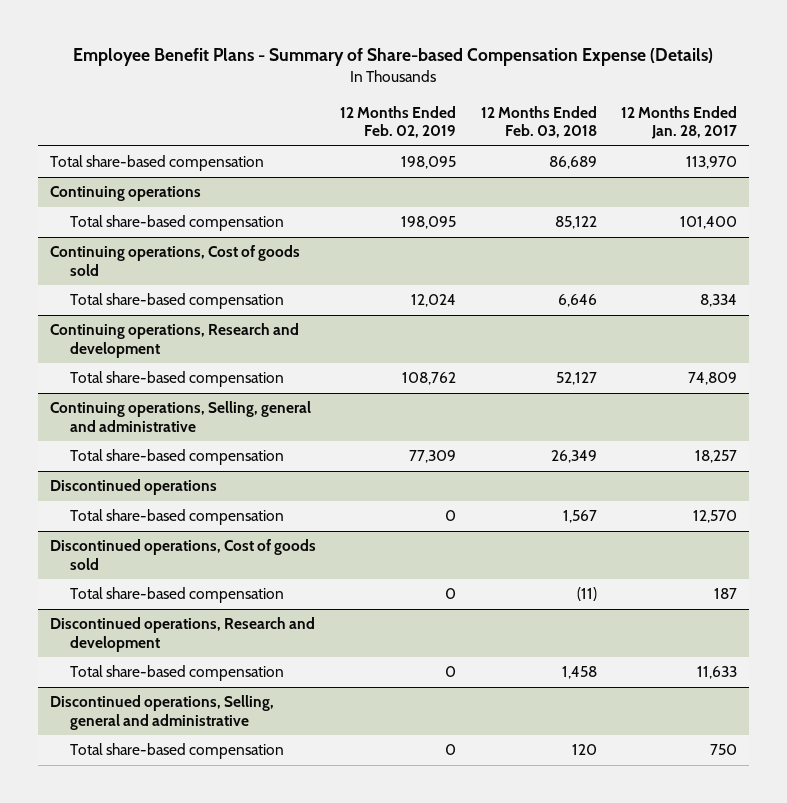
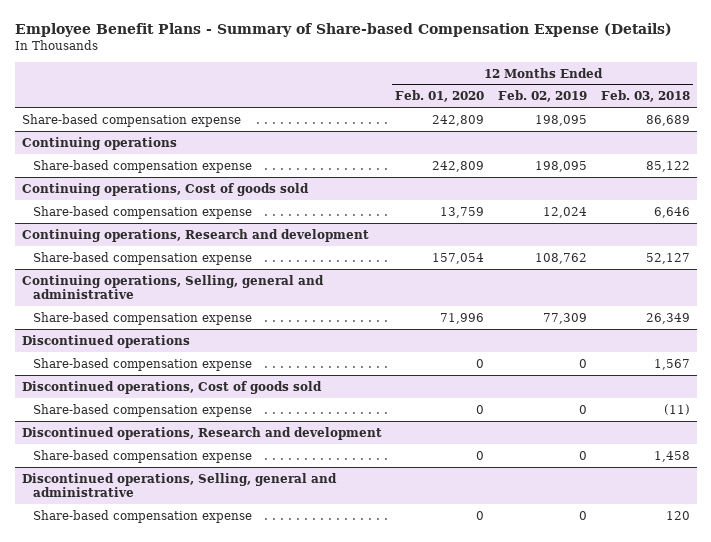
[620,105,737,140] 12 Months Ended Jan. 28, 2017 -> none
none -> [395,90,485,103] Feb. 01, 2020
[49,155,264,172] Total share-based compensation -> [21,113,241,127] Share-based compensation expense
[70,215,285,232] Total share-based compensation -> [32,159,252,173] Share-based compensation expense
[70,293,285,310] Total share-based compensation -> [32,205,252,219] Share-based compensation expense
[70,371,285,388] Total share-based compensation -> [32,251,252,265] Share-based compensation expense
[70,449,285,466] Total share-based compensation -> [32,311,252,325] Share-based compensation expense
[70,509,285,526] Total share-based compensation -> [32,357,252,371] Share-based compensation expense
[70,587,285,604] Total share-based compensation -> [32,403,252,417] Share-based compensation expense
[70,665,285,682] Total share-based compensation -> [32,449,252,463] Share-based compensation expense
[70,743,285,760] Total share-based compensation -> [32,509,252,523] Share-based compensation expense

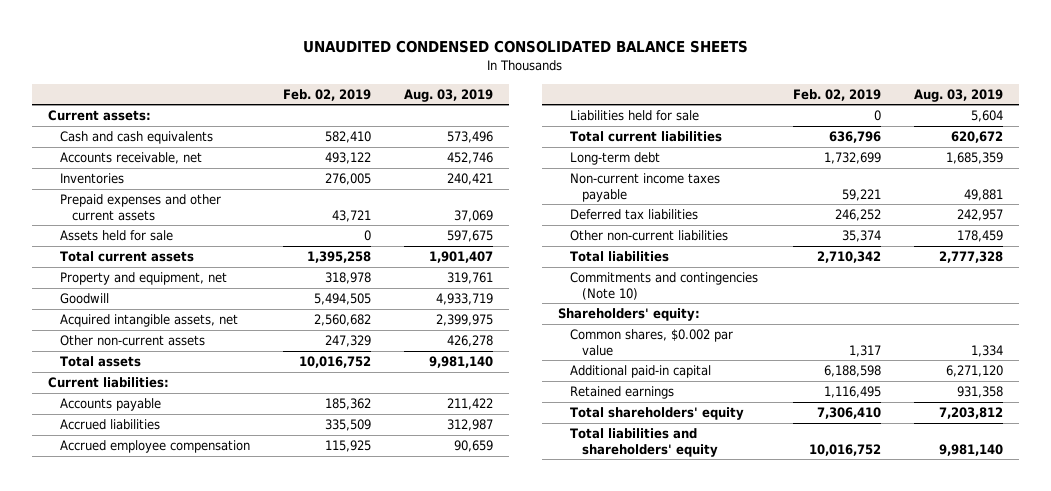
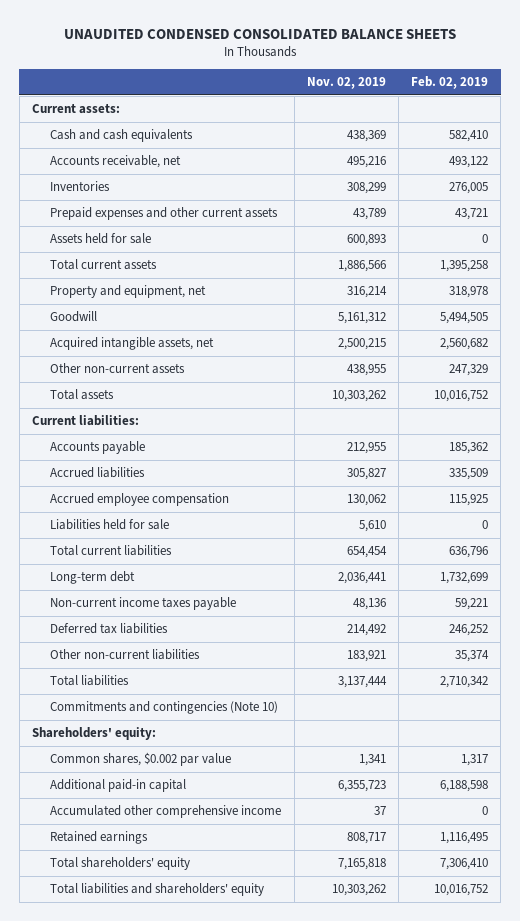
[403,88,493,102] Aug. 03, 2019 -> none
none -> [306,77,386,90] Nov. 02, 2019
none -> [50,805,282,819] Accumulated other comprehensive income

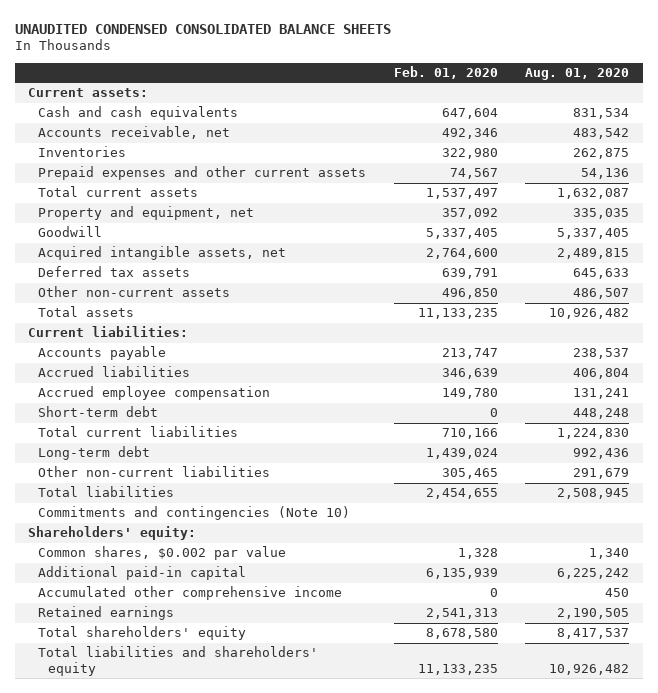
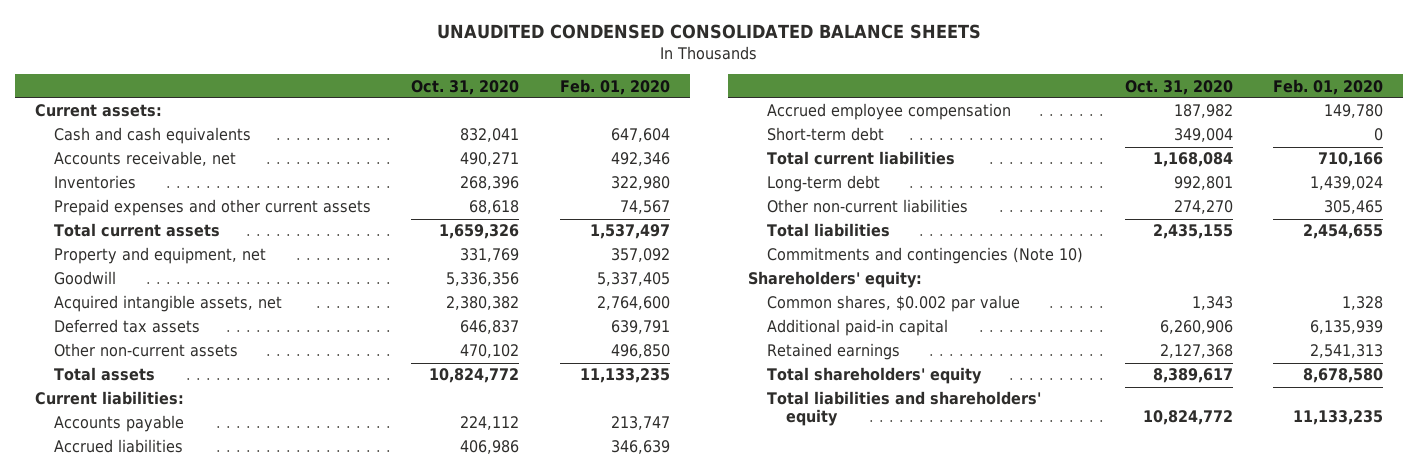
[525,67,630,80] Aug. 01, 2020 -> none
none -> [411,79,520,95] Oct. 31, 2020
[38,586,343,601] Accumulated other comprehensive income -> none

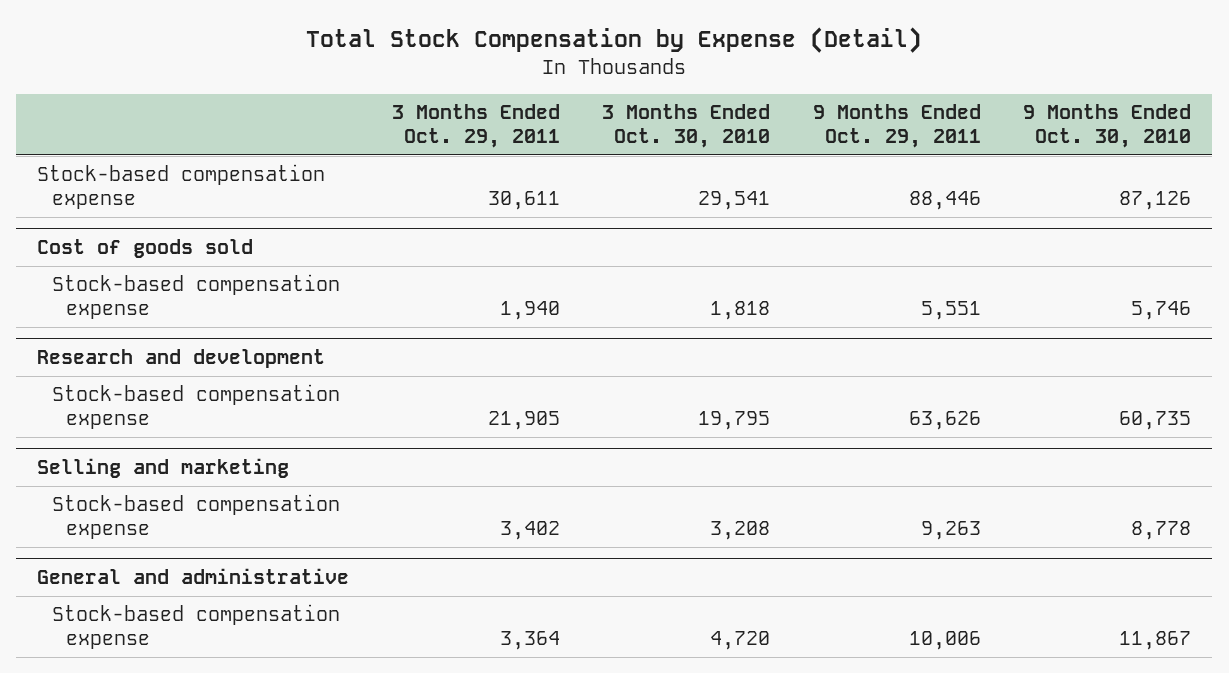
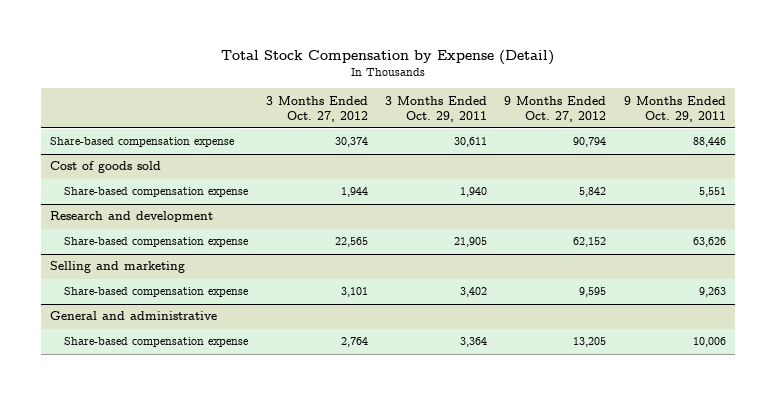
[602,104,771,149] 3 Months Ended Oct. 30, 2010 -> none
[1023,104,1192,149] 9 Months Ended Oct. 30, 2010 -> none
none -> [265,95,368,122] 3 Months Ended Oct. 27, 2012
none -> [504,95,607,122] 9 Months Ended Oct. 27, 2012
[37,164,326,210] Stock-based compensation expense -> [49,137,234,148] Share-based compensation expense
[51,274,340,320] Stock-based compensation expense -> [64,187,249,198] Share-based compensation expense
[51,384,340,430] Stock-based compensation expense -> [64,237,249,248] Share-based compensation expense
[51,494,340,540] Stock-based compensation expense -> [64,287,249,298] Share-based compensation expense
[51,604,340,650] Stock-based compensation expense -> [64,337,249,348] Share-based compensation expense

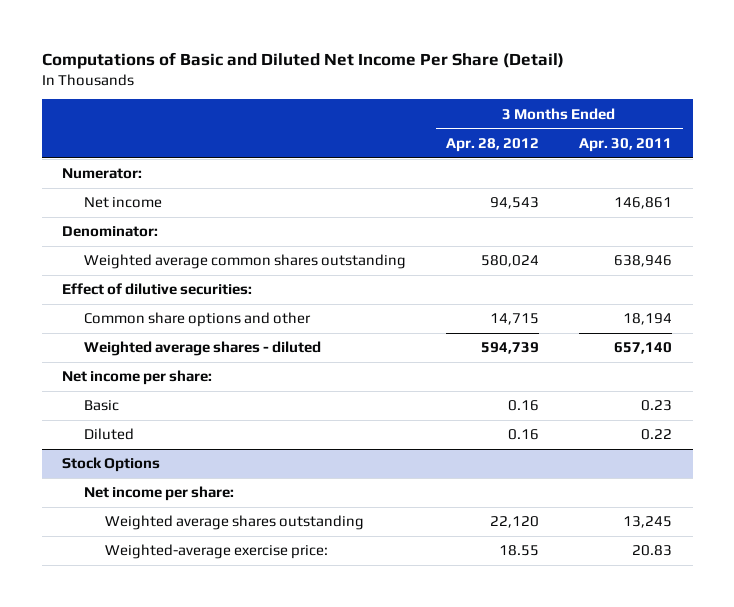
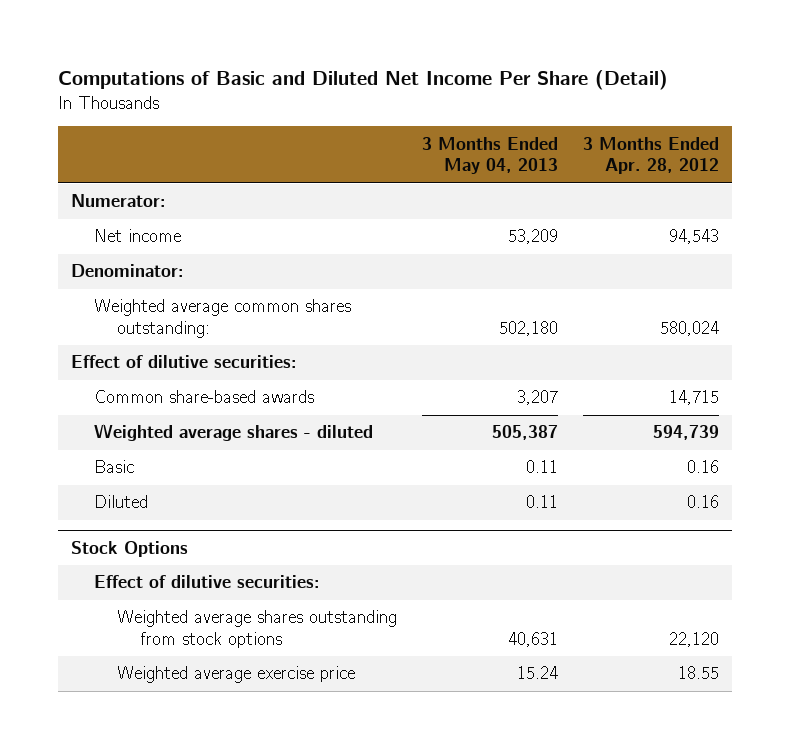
[579,138,673,153] Apr. 30, 2011 -> none
none -> [422,136,559,175] 3 Months Ended May 04, 2013
[83,254,406,270] Weighted average common shares outstanding -> [93,299,351,338] Weighted average common shares outstanding:
[83,312,311,328] Common share options and other -> [93,390,314,404] Common share-based awards
[61,370,212,386] Net income per share: -> none
[83,486,234,502] Net income per share: -> none
none -> [93,575,320,589] Effect of dilutive securities:
[105,515,365,531] Weighted average shares outstanding -> [117,610,398,648] Weighted average shares outstanding from stock options
[105,544,329,560] Weighted-average exercise price: -> [117,666,356,684] Weighted average exercise price

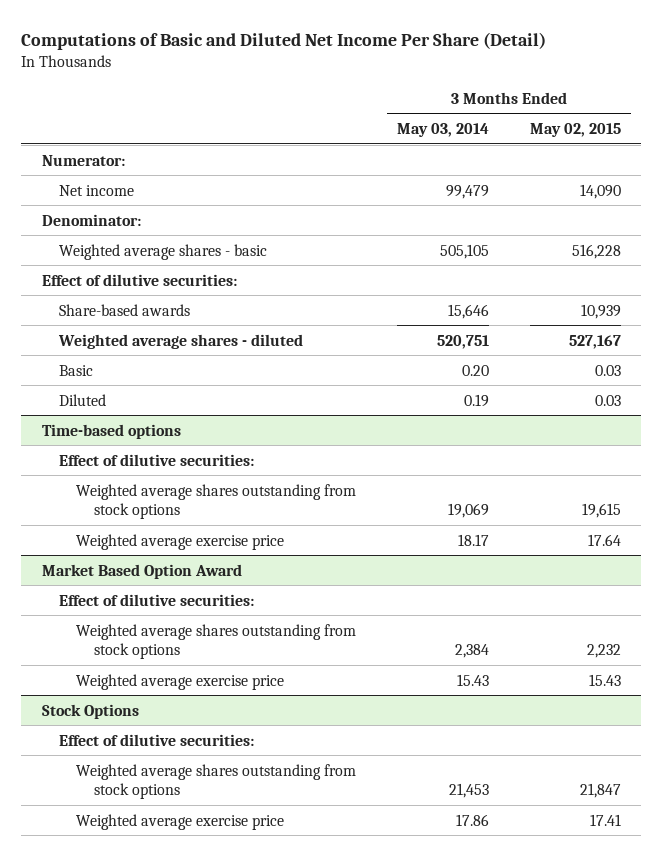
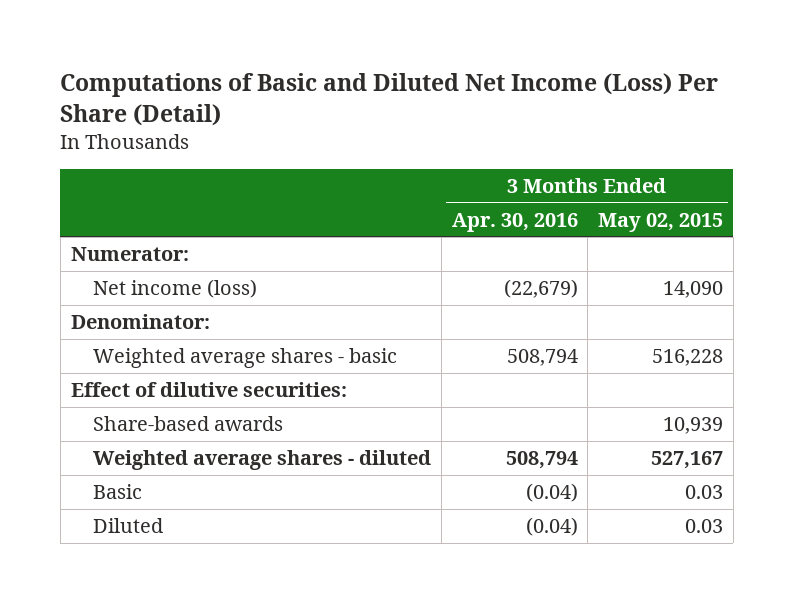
[21,32,547,51] Computations of Basic and Diluted Net Income Per Share (Detail) -> [60,73,719,127] Computations of Basic and Diluted Net Income (Loss) Per Share (Detail)
[397,123,490,138] May 03, 2014 -> none
none -> [451,212,578,232] Apr. 30, 2016
[59,184,135,196] Net income -> [93,278,258,298] Net income (loss)
[41,423,181,439] Time-based options -> none
[59,453,255,466] Effect of dilutive securities: -> none
[76,483,357,520] Weighted average shares outstanding from stock options -> none
[76,533,285,550] Weighted average exercise price -> none
[41,563,242,579] Market Based Option Award -> none
[59,593,255,606] Effect of dilutive securities: -> none
[76,623,357,660] Weighted average shares outstanding from stock options -> none
[76,673,285,690] Weighted average exercise price -> none
[41,703,139,719] Stock Options -> none
[59,733,255,746] Effect of dilutive securities: -> none
[76,763,357,800] Weighted average shares outstanding from stock options -> none
[76,813,285,830] Weighted average exercise price -> none

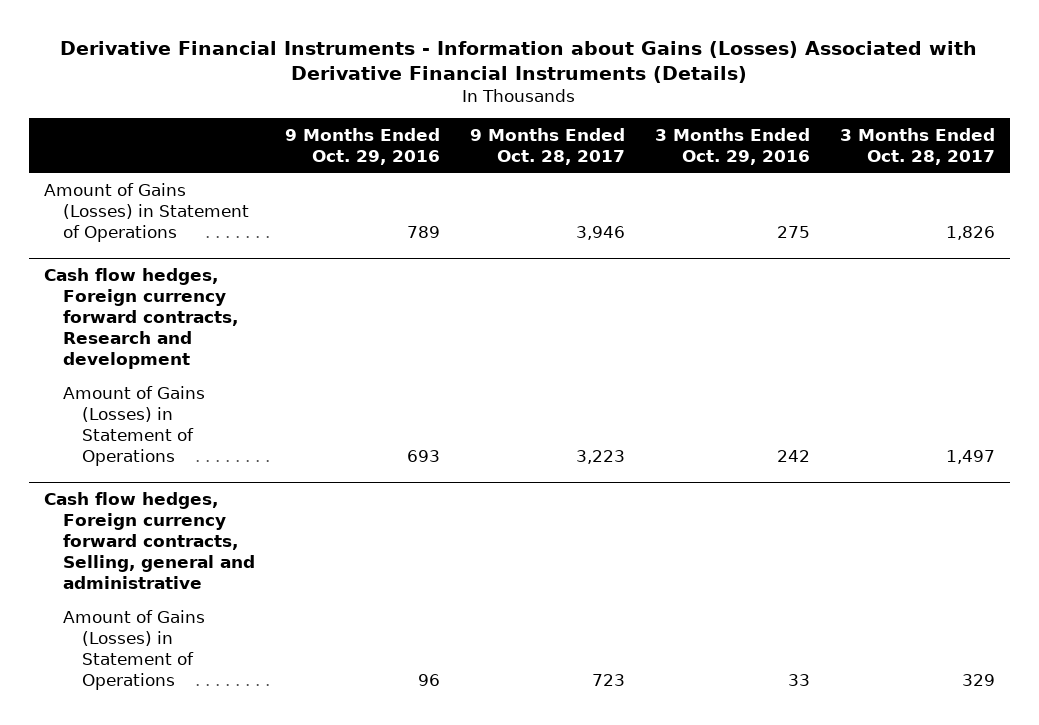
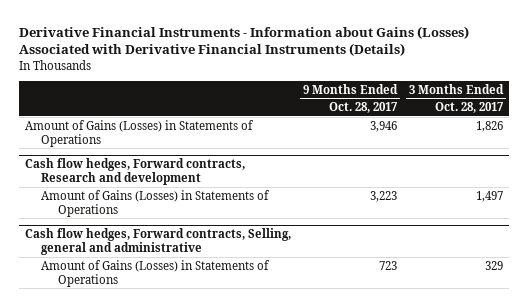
[285,127,441,165] 9 Months Ended Oct. 29, 2016 -> none
[654,127,810,165] 3 Months Ended Oct. 29, 2016 -> none
[44,182,250,242] Amount of Gains (Losses) in Statement of Operations -> [24,119,254,148] Amount of Gains (Losses) in Statements of Operations
[44,268,239,370] Cash flow hedges, Foreign currency forward contracts, Research and development -> [24,157,245,186] Cash flow hedges, Forward contracts, Research and development
[63,385,206,466] Amount of Gains (Losses) in Statement of Operations -> [41,189,271,218] Amount of Gains (Losses) in Statements of Operations
[44,492,256,590] Cash flow hedges, Foreign currency forward contracts, Selling, general and administrative -> [24,227,291,256] Cash flow hedges, Forward contracts, Selling, general and administrative
[63,609,206,690] Amount of Gains (Losses) in Statement of Operations -> [41,259,271,288] Amount of Gains (Losses) in Statements of Operations

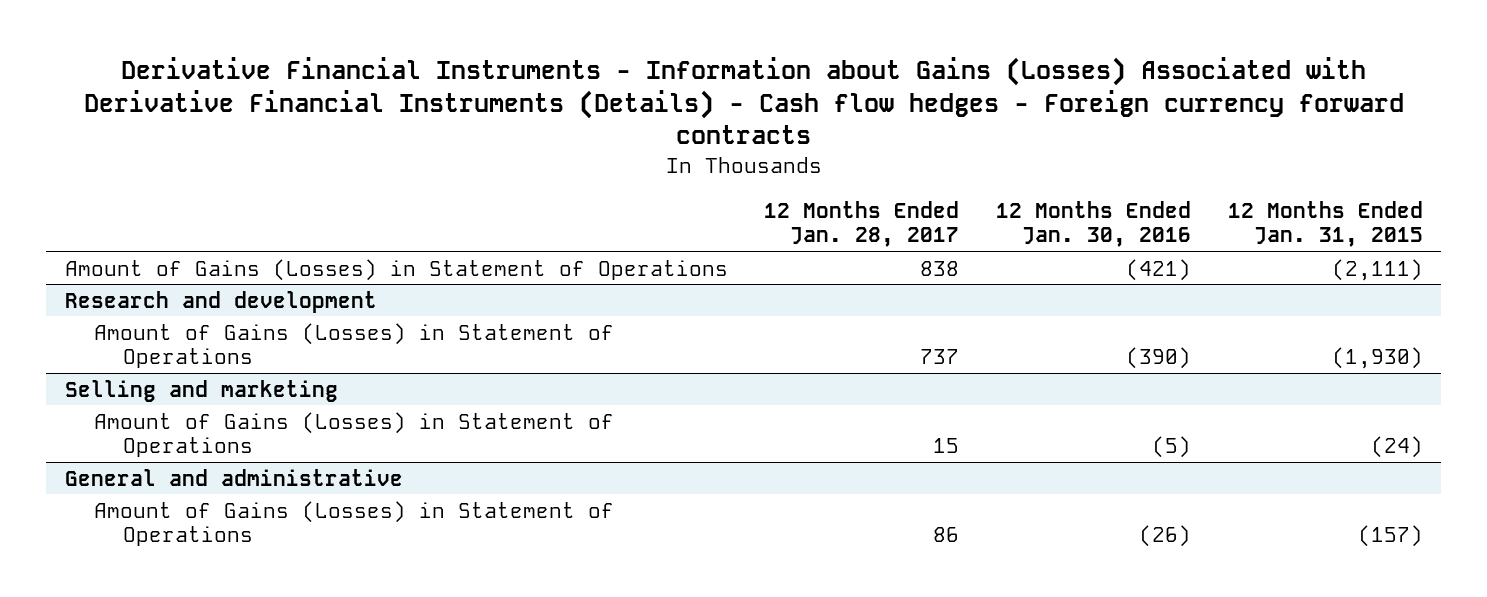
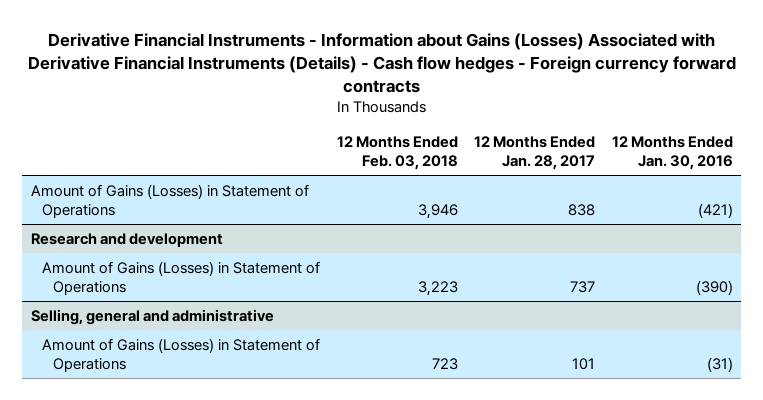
[1227,200,1423,248] 12 Months Ended Jan. 31, 2015 -> none
none -> [336,136,458,171] 12 Months Ended Feb. 03, 2018
[64,468,403,486] General and administrative -> none
[93,500,614,547] Amount of Gains (Losses) in Statement of Operations -> none
[64,379,338,402] Selling and marketing -> [30,308,274,325] Selling, general and administrative
[933,438,960,454] 15 -> [572,357,596,370] 101
[1151,436,1191,459] (5) -> [706,356,733,372] (31)

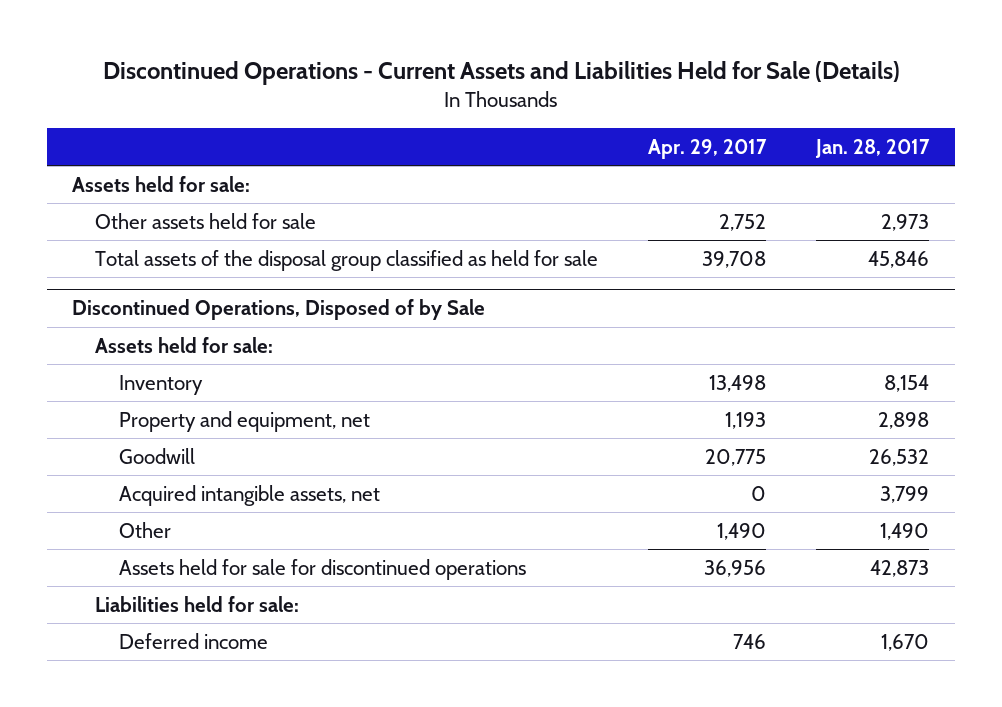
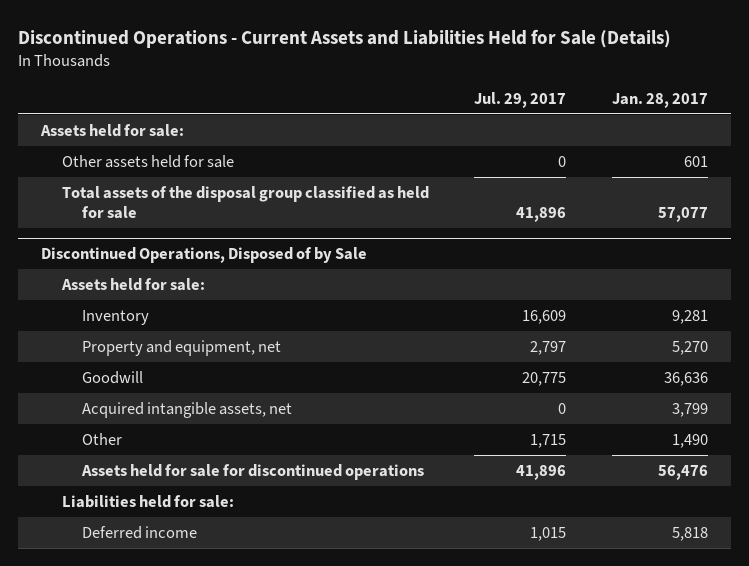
[648,138,768,159] Apr. 29, 2017 -> none
none -> [474,91,567,108] Jul. 29, 2017
[881,213,930,231] 2,973 -> [684,155,709,167] 601
[868,250,930,268] 45,846 -> [658,206,709,222] 57,077
[884,374,930,392] 8,154 -> [672,309,709,324] 9,281
[878,411,930,429] 2,898 -> [672,340,709,355] 5,270
[869,448,930,466] 26,532 -> [664,371,709,386] 36,636
[870,559,930,577] 42,873 -> [658,464,709,480] 56,476
[881,633,930,651] 1,670 -> [672,526,709,541] 5,818

